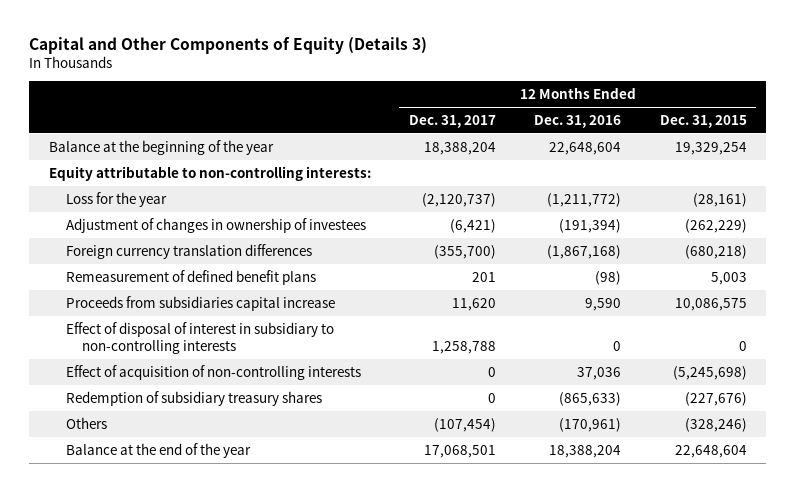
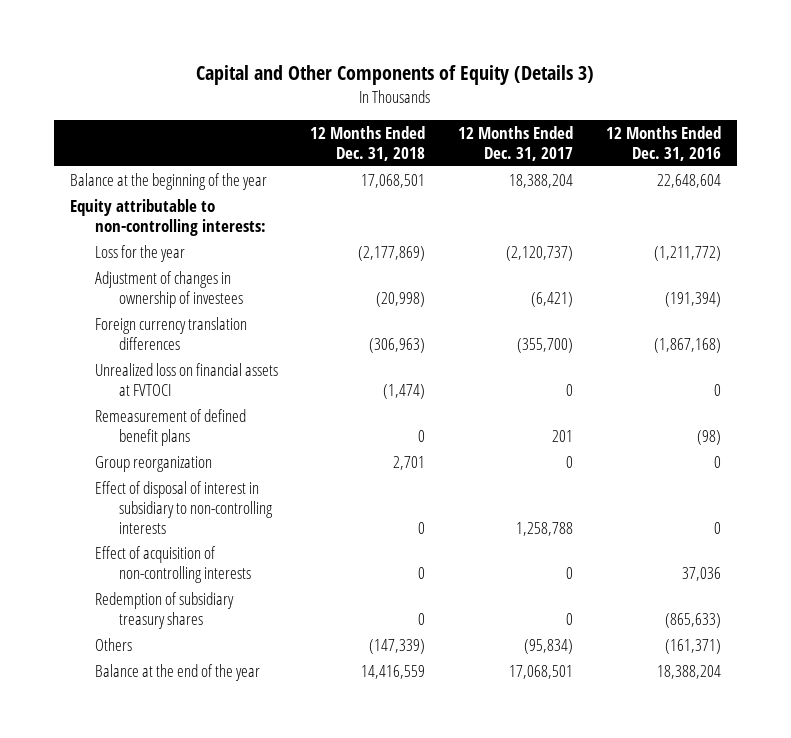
[659,114,747,128] Dec. 31, 2015 -> none
none -> [310,126,426,161] 12 Months Ended Dec. 31, 2018
none -> [94,362,278,396] Unrealized loss on financial assets at FVTOCI
[65,295,335,311] Proceeds from subsidiaries capital increase -> none
none -> [94,455,212,472] Group reorganization
[433,417,496,432] (107,454) -> [524,638,574,654] (95,834)
[559,417,622,432] (170,961) -> [664,638,721,654] (161,371)

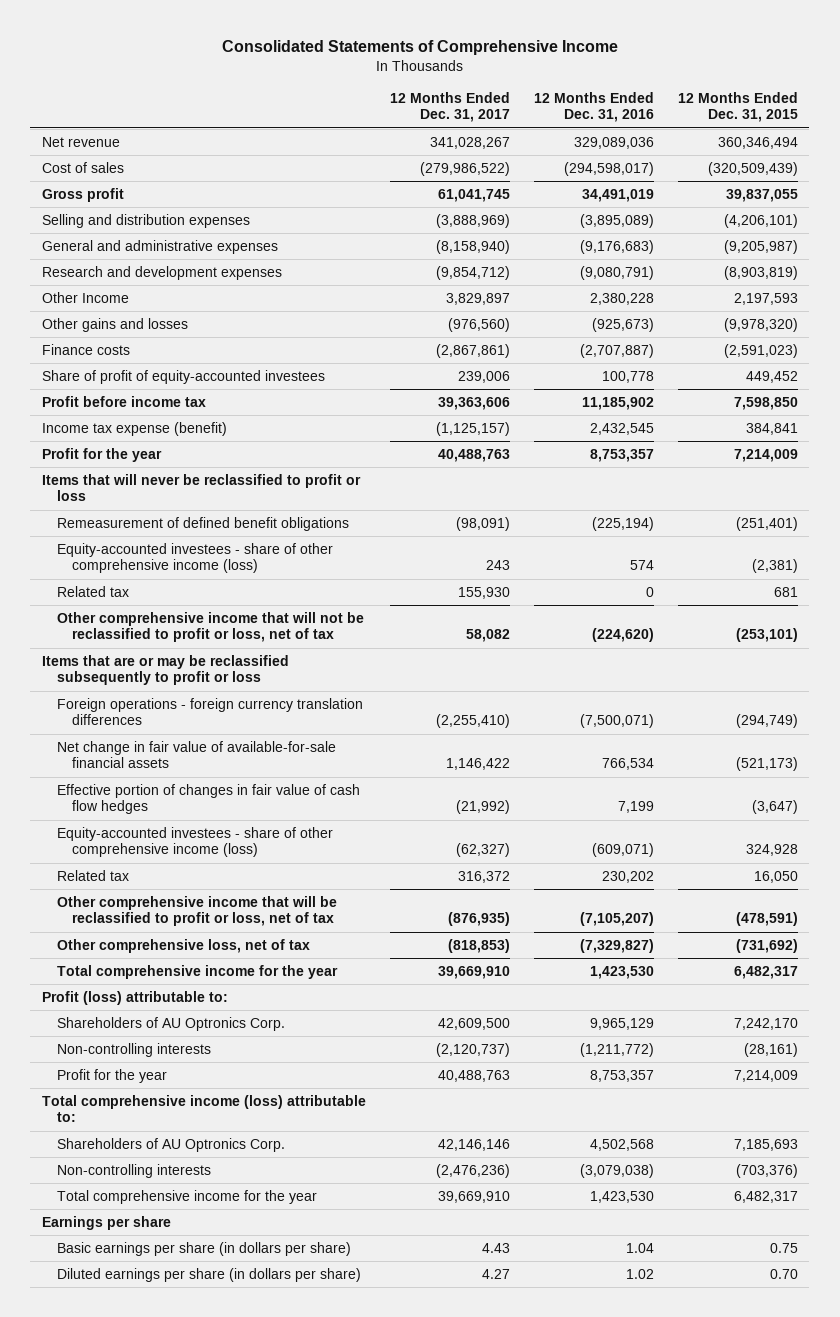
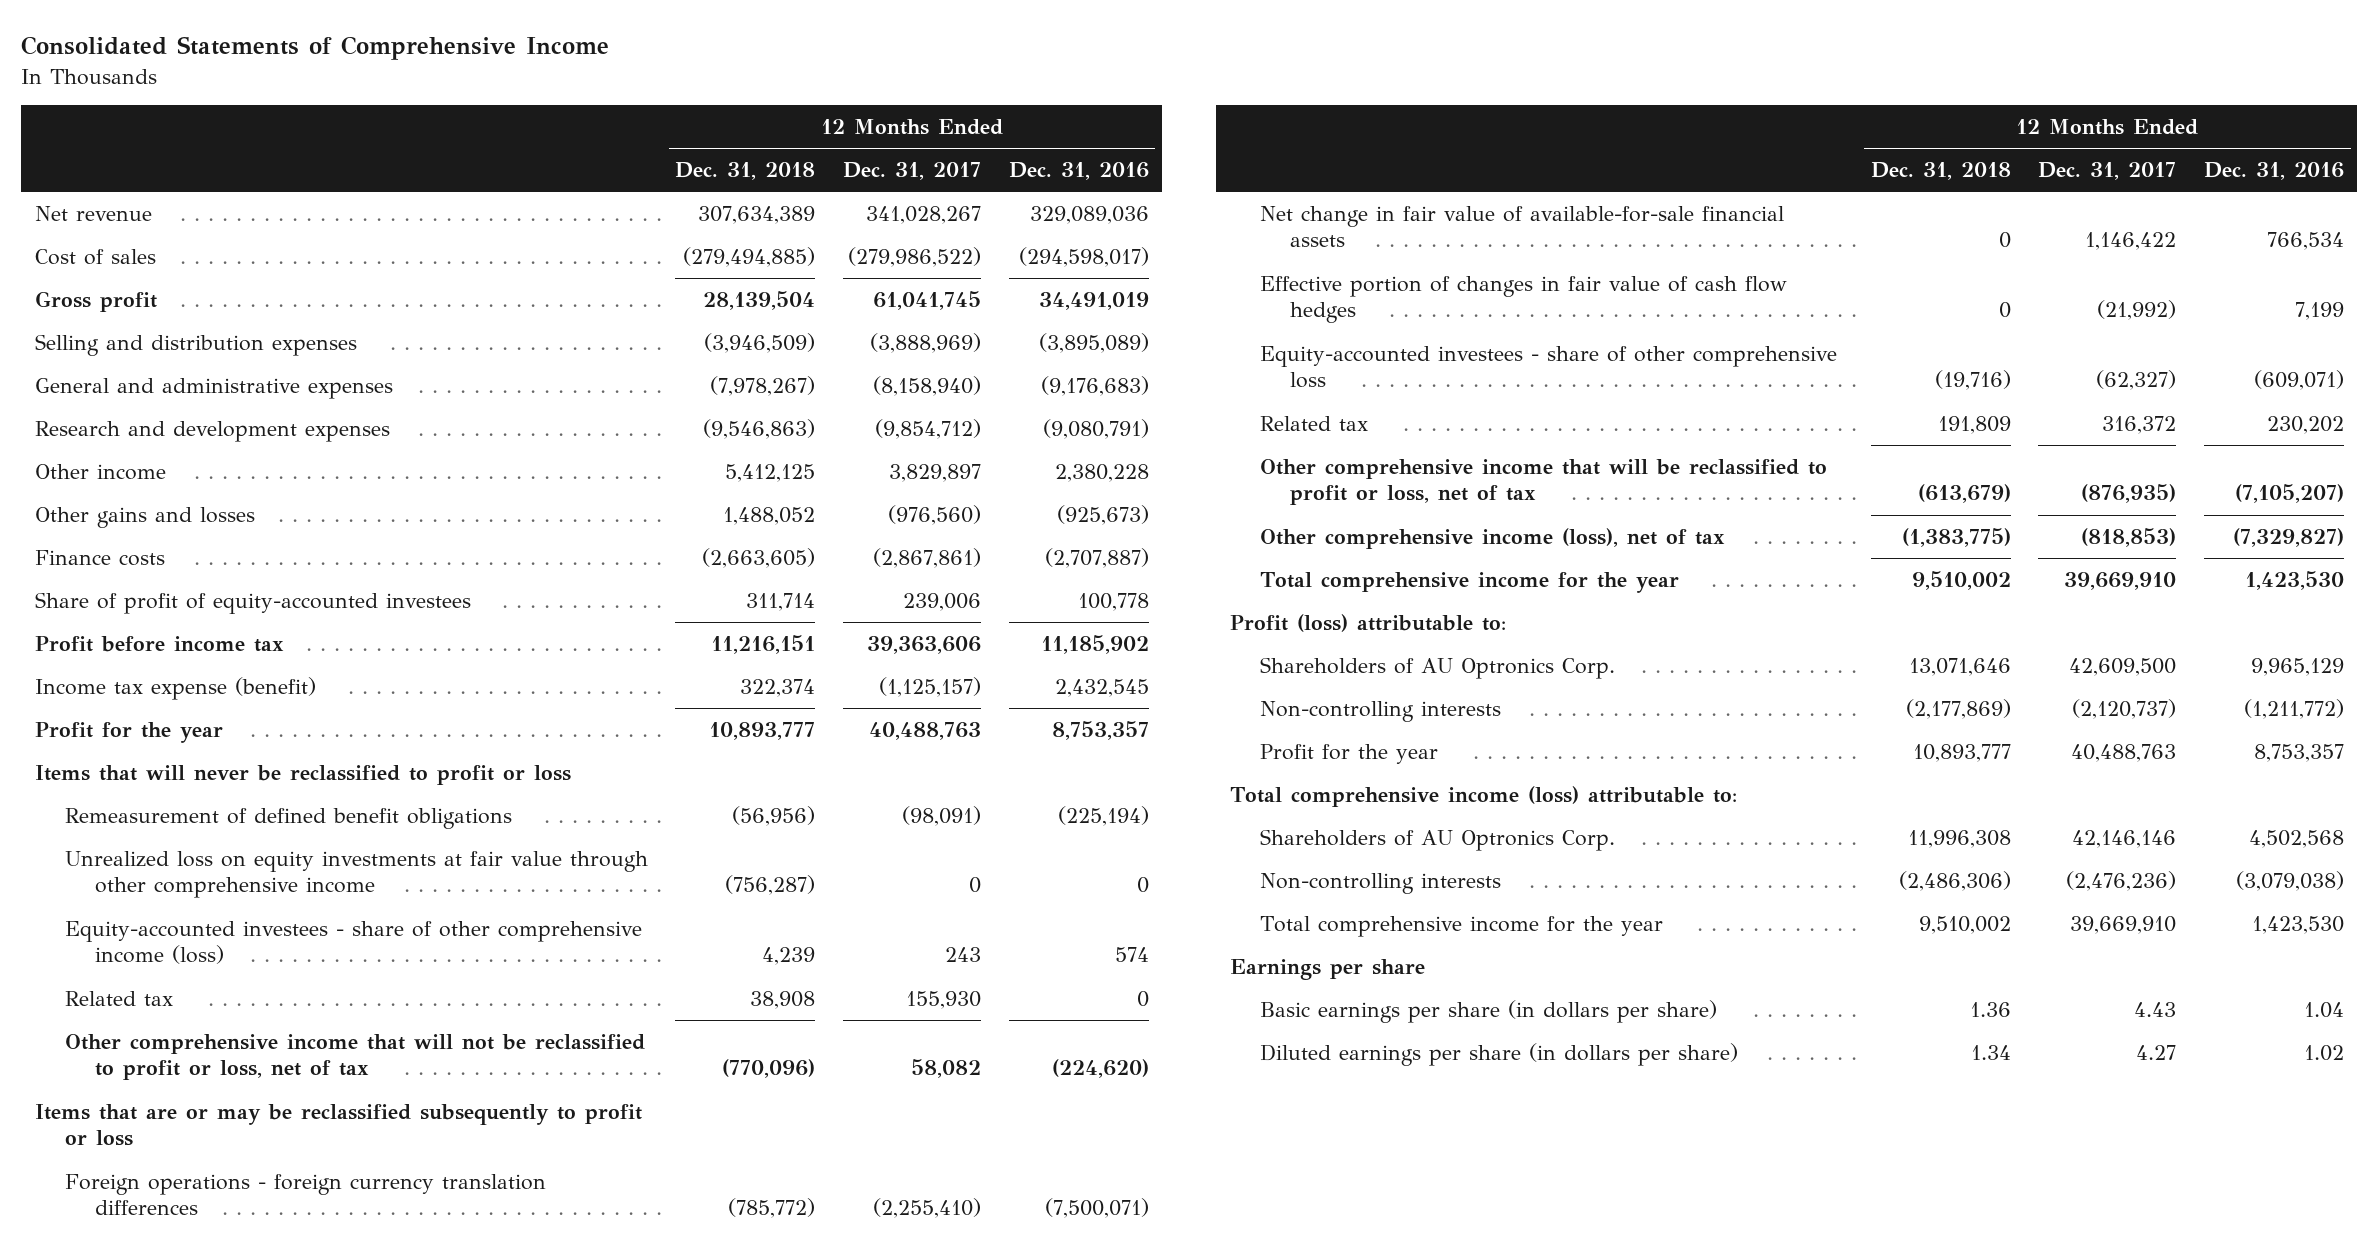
[677,91,798,123] 12 Months Ended Dec. 31, 2015 -> none
none -> [675,162,816,181] Dec. 31, 2018
[42,291,130,303] Other Income -> [34,463,166,480] Other income
none -> [64,850,648,899] Unrealized loss on equity investments at fair value through other comprehensive income
[57,826,334,858] Equity-accounted investees - share of other comprehensive income (loss) -> [1259,345,1837,389] Equity-accounted investees - share of other comprehensive loss
[57,938,311,953] Other comprehensive loss, net of tax -> [1259,527,1725,549] Other comprehensive income (loss), net of tax

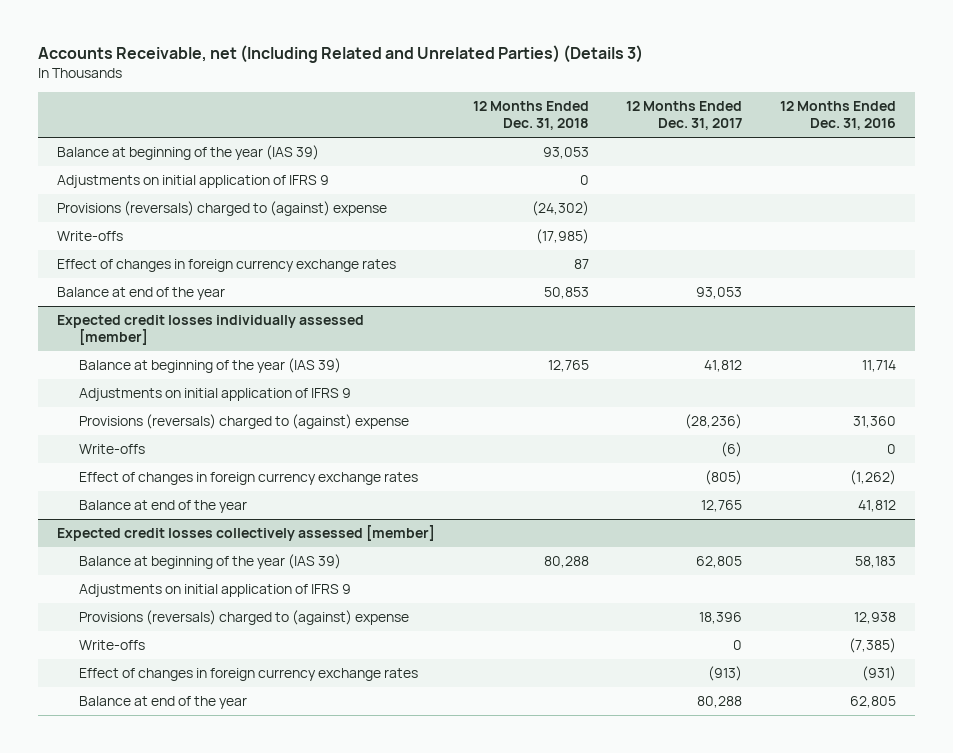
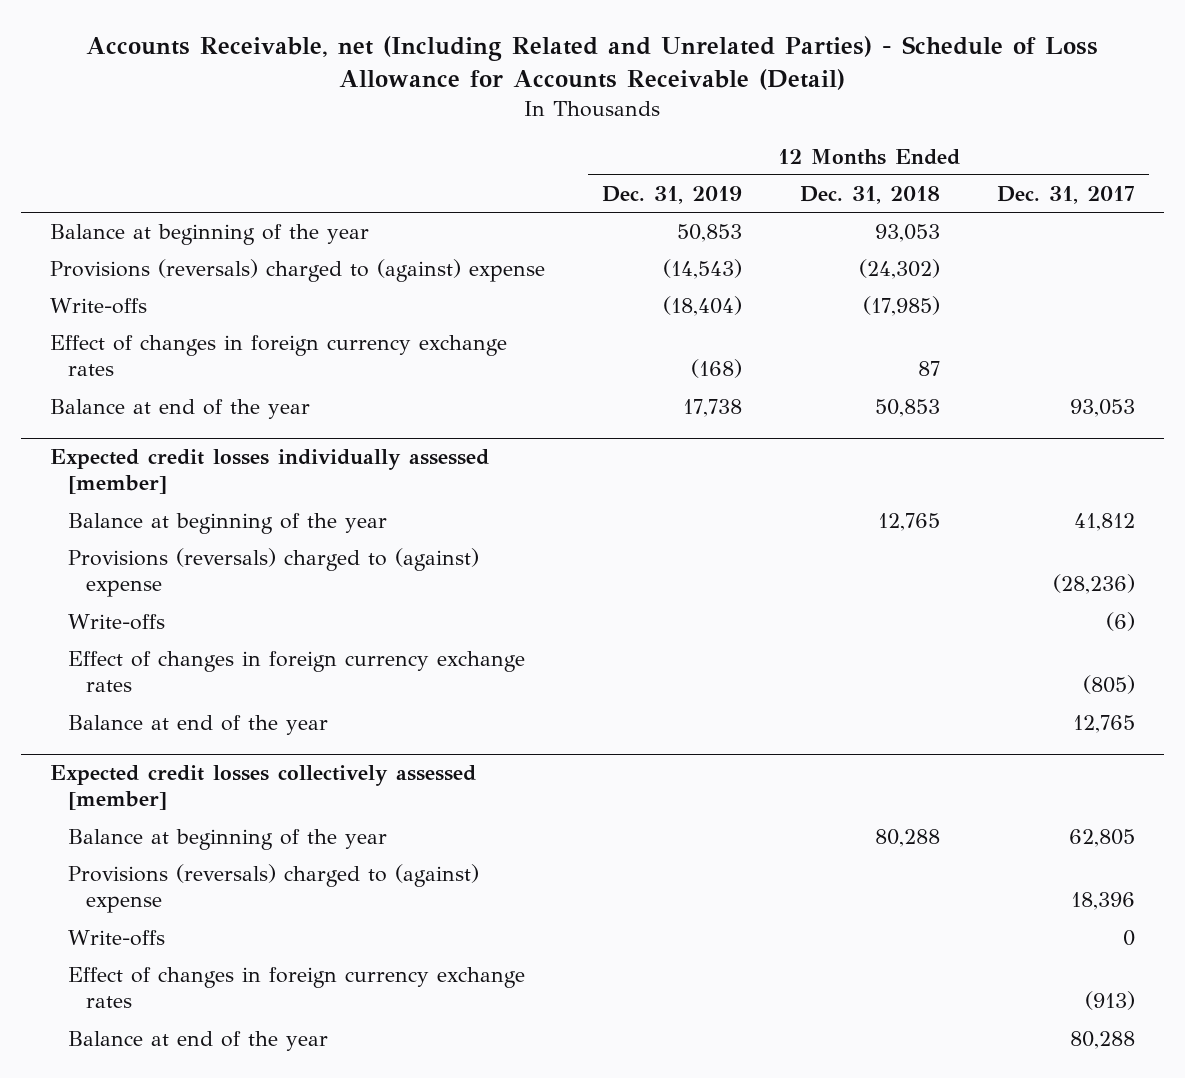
[37,45,643,64] Accounts Receivable, net (Including Related and Unrelated Parties) (Details 3) -> [86,36,1099,91] Accounts Receivable, net (Including Related and Unrelated Parties) - Schedule of Loss Allowance for Accounts Receivable (Detail)
[780,101,897,131] 12 Months Ended Dec. 31, 2016 -> none
none -> [602,185,743,204] Dec. 31, 2019
[56,175,329,189] Adjustments on initial application of IFRS 9 -> none
[56,145,319,161] Balance at beginning of the year (IAS 39) -> [49,224,369,246] Balance at beginning of the year
[78,388,351,402] Adjustments on initial application of IFRS 9 -> none
[78,358,341,374] Balance at beginning of the year (IAS 39) -> [67,513,387,535] Balance at beginning of the year
[78,584,351,598] Adjustments on initial application of IFRS 9 -> none
[78,554,341,570] Balance at beginning of the year (IAS 39) -> [67,829,387,851] Balance at beginning of the year

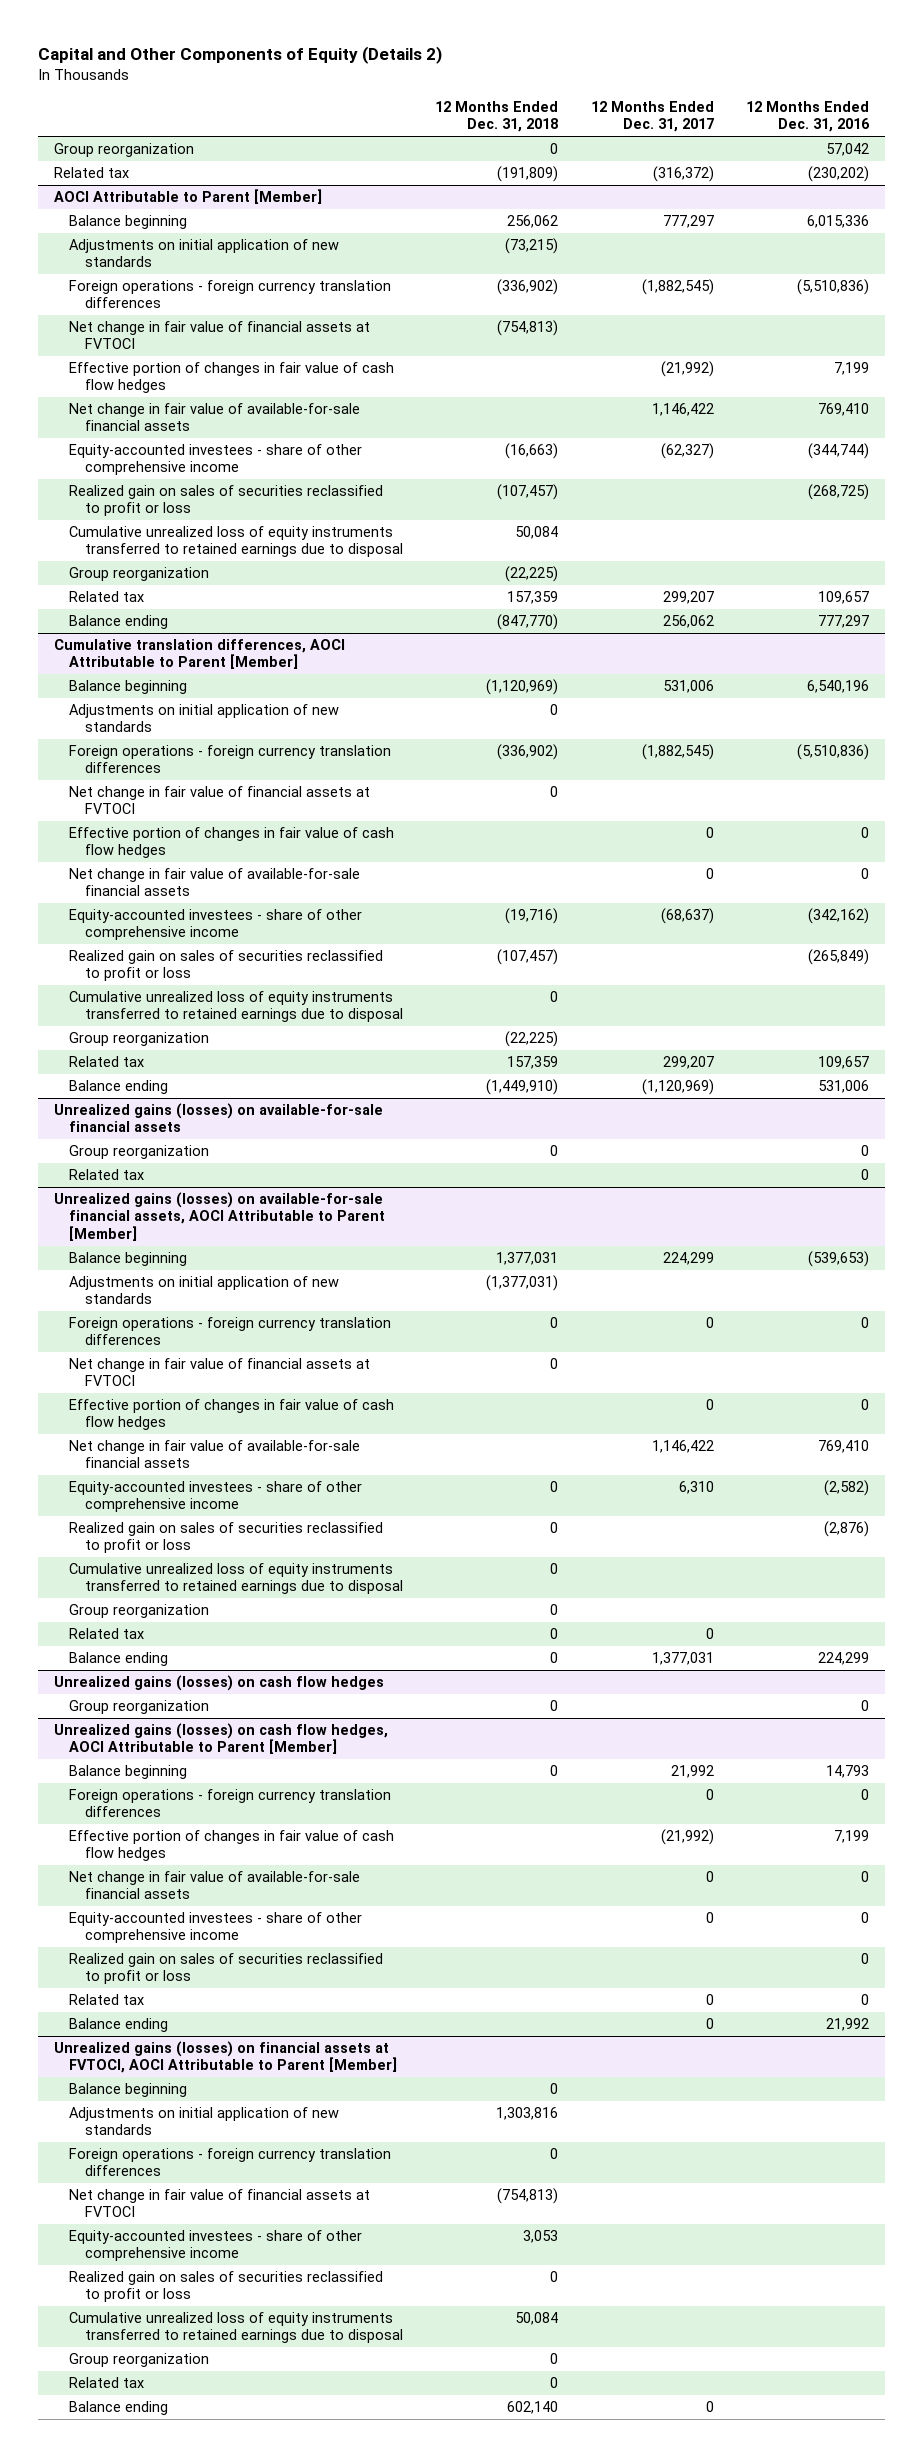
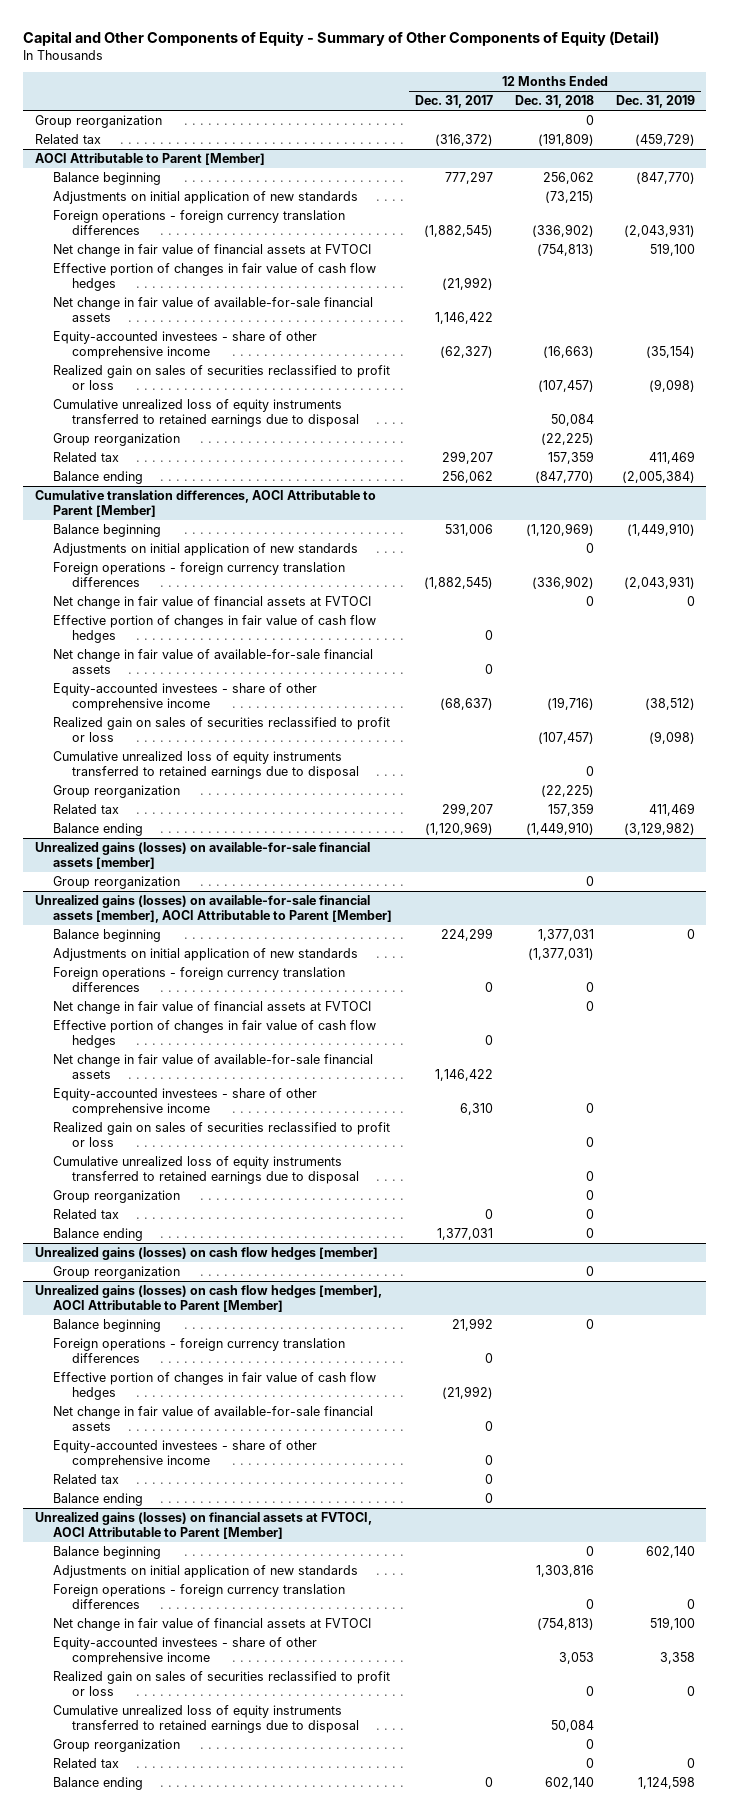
[37,46,442,65] Capital and Other Components of Equity (Details 2) -> [23,30,660,46] Capital and Other Components of Equity - Summary of Other Components of Equity (Detail)
[745,100,870,133] 12 Months Ended Dec. 31, 2016 -> none
none -> [616,95,696,109] Dec. 31, 2019
[53,1103,383,1133] Unrealized gains (losses) on available-for-sale financial assets -> [34,842,370,869] Unrealized gains (losses) on available-for-sale financial assets [member]
[69,1169,145,1181] Related tax -> none
[53,1192,386,1241] Unrealized gains (losses) on available-for-sale financial assets, AOCI Attributable to Parent [Member] -> [34,895,393,923] Unrealized gains (losses) on available-for-sale financial assets [member], AOCI Attributable to Parent [Member]
[53,1675,384,1692] Unrealized gains (losses) on cash flow hedges -> [34,1247,378,1261] Unrealized gains (losses) on cash flow hedges [member]
[53,1723,388,1755] Unrealized gains (losses) on cash flow hedges, AOCI Attributable to Parent [Member] -> [34,1285,382,1312] Unrealized gains (losses) on cash flow hedges [member], AOCI Attributable to Parent [Member]
[69,1953,384,1985] Realized gain on sales of securities reclassified to profit or loss -> none

